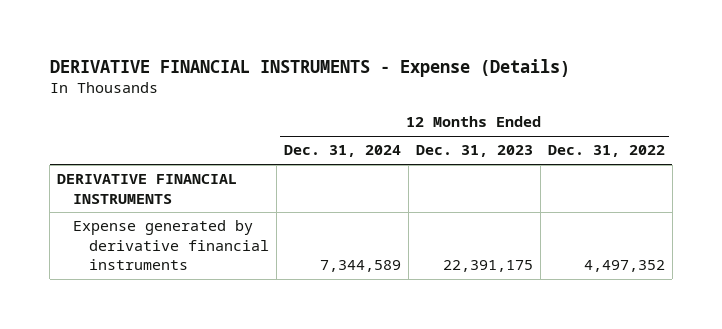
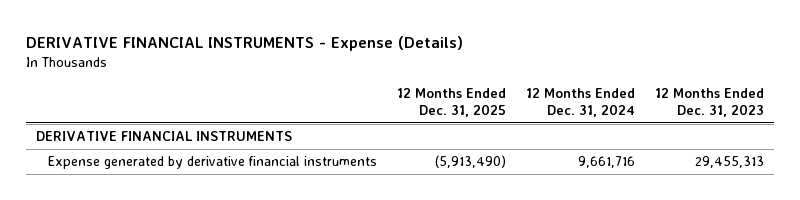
[547,145,665,158] Dec. 31, 2022 -> none
none -> [397,88,507,117] 12 Months Ended Dec. 31, 2025
[319,260,401,273] 7,344,589 -> [578,156,636,169] 9,661,716
[442,260,533,273] 22,391,175 -> [694,156,764,169] 29,455,313

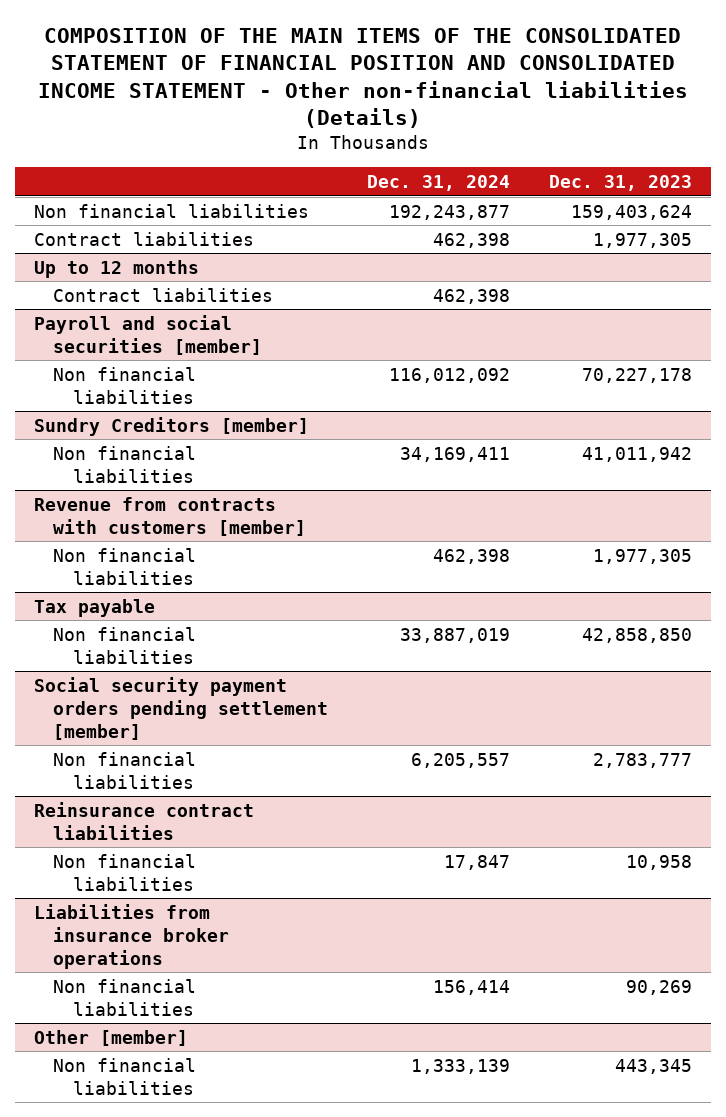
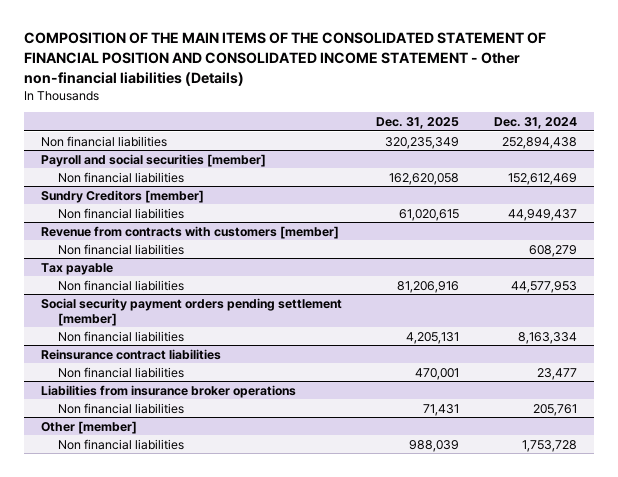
[548,174,692,191] Dec. 31, 2023 -> none
none -> [376,117,460,130] Dec. 31, 2025
[34,231,255,246] Contract liabilities -> none
[34,259,200,278] Up to 12 months -> none
[53,287,274,302] Contract liabilities -> none
[388,204,510,220] 192,243,877 -> [502,136,578,149] 252,894,438
[388,367,510,383] 116,012,092 -> [508,172,578,185] 152,612,469
[399,446,510,462] 34,169,411 -> [508,208,578,221] 44,949,437
[432,548,510,564] 462,398 -> [529,244,578,257] 608,279
[399,627,510,643] 33,887,019 -> [511,280,578,293] 44,577,953
[410,752,510,768] 6,205,557 -> [518,331,578,344] 8,163,334
[443,854,510,870] 17,847 -> [537,367,578,380] 23,477
[432,979,510,995] 156,414 -> [533,403,578,416] 205,761
[410,1058,510,1074] 1,333,139 -> [522,439,578,452] 1,753,728

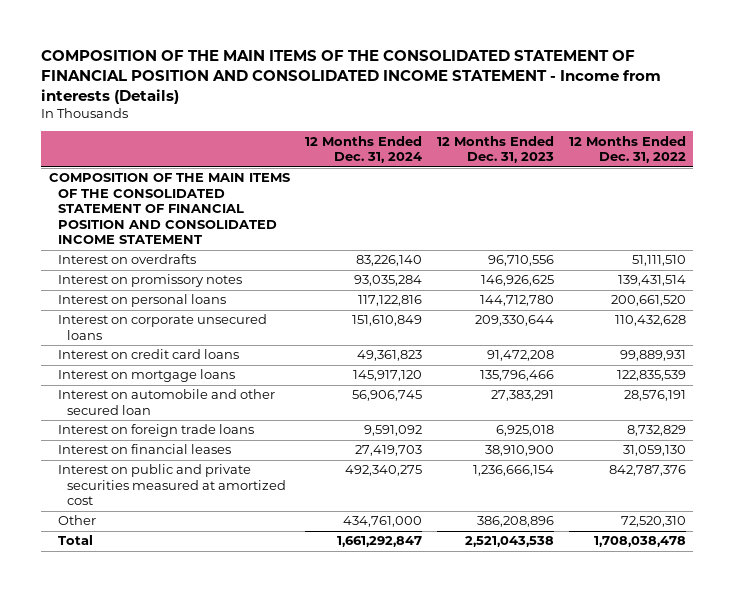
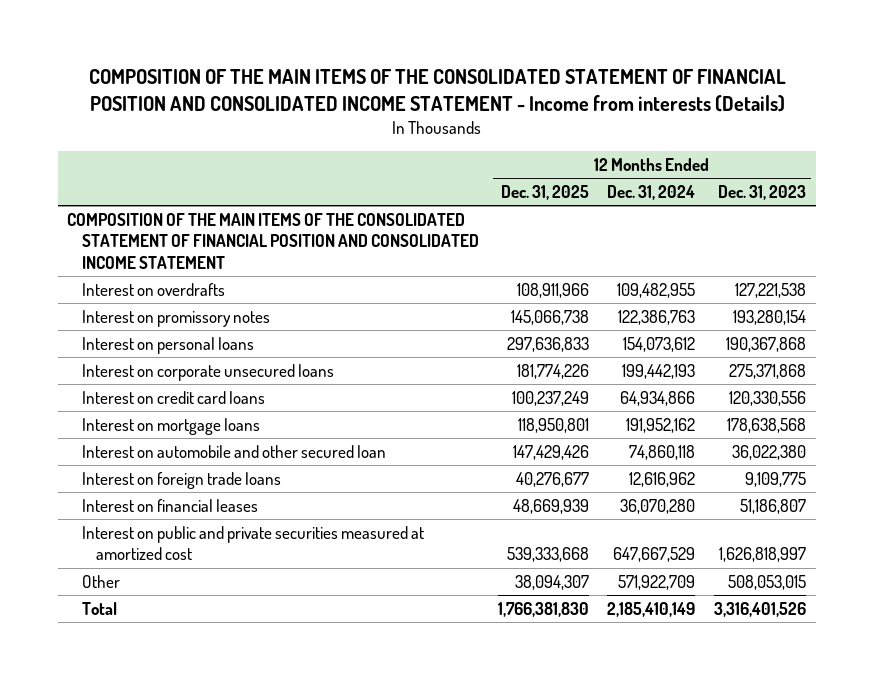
[568,135,686,164] 12 Months Ended Dec. 31, 2022 -> none
none -> [500,184,589,200] Dec. 31, 2025
[355,255,422,267] 83,226,140 -> [617,282,696,298] 109,482,955
[487,255,554,267] 96,710,556 -> [735,282,807,298] 127,221,538
[353,275,422,287] 93,035,284 -> [618,309,696,325] 122,386,763
[480,275,554,287] 146,926,625 -> [733,309,807,325] 193,280,154
[357,295,422,307] 117,122,816 -> [623,336,696,352] 154,073,612
[479,295,554,307] 144,712,780 -> [726,336,807,352] 190,367,868
[351,315,422,327] 151,610,849 -> [622,363,696,379] 199,442,193
[474,315,554,327] 209,330,644 -> [729,363,807,379] 275,371,868
[356,350,422,362] 49,361,823 -> [620,390,696,406] 64,934,866
[486,350,554,362] 91,472,208 -> [729,390,807,406] 120,330,556
[352,370,422,382] 145,917,120 -> [626,417,696,433] 191,952,162
[479,370,554,382] 135,796,466 -> [727,417,807,433] 178,638,568
[351,390,422,402] 56,906,745 -> [629,444,696,460] 74,860,118
[490,390,554,402] 27,383,291 -> [732,444,807,460] 36,022,380
[363,425,422,437] 9,591,092 -> [629,471,696,487] 12,616,962
[495,425,554,437] 6,925,018 -> [745,471,807,487] 9,109,775
[354,445,422,457] 27,419,703 -> [620,498,696,514] 36,070,280
[484,445,554,457] 38,910,900 -> [740,498,807,514] 51,186,807
[344,465,422,477] 492,340,275 -> [613,547,696,563] 647,667,529
[472,465,554,477] 1,236,666,154 -> [719,547,807,563] 1,626,818,997
[342,516,422,528] 434,761,000 -> [618,574,696,590] 571,922,709
[476,516,554,528] 386,208,896 -> [728,574,807,590] 508,053,015
[336,536,422,548] 1,661,292,847 -> [607,601,696,617] 2,185,410,149
[464,536,554,548] 2,521,043,538 -> [714,601,807,617] 3,316,401,526

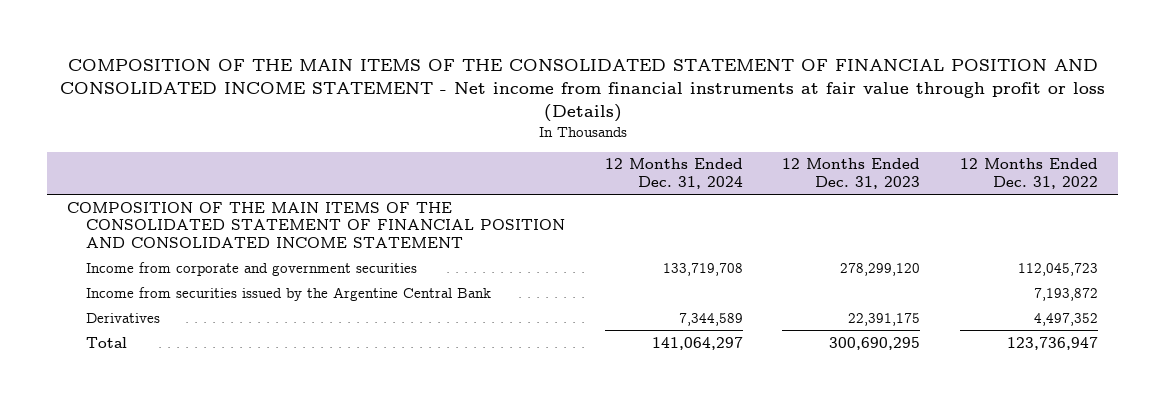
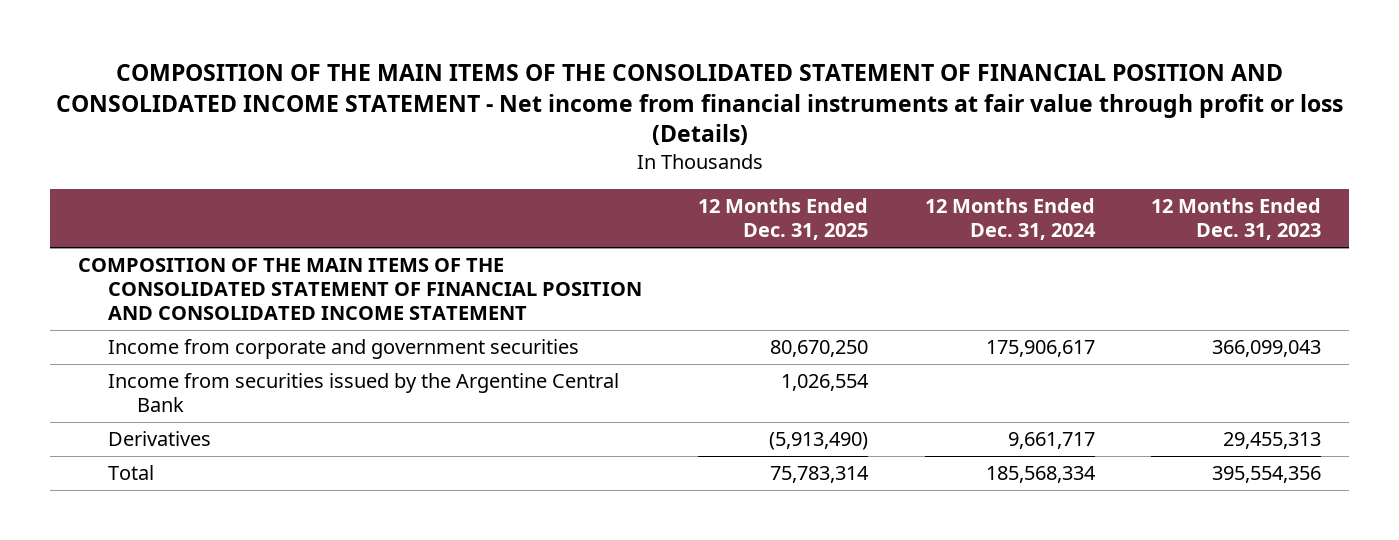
[960,158,1099,189] 12 Months Ended Dec. 31, 2022 -> none
none -> [698,198,869,241] 12 Months Ended Dec. 31, 2025
[662,262,743,276] 133,719,708 -> [985,340,1095,358] 175,906,617
[840,262,921,276] 278,299,120 -> [1212,340,1322,358] 366,099,043
[678,312,743,326] 7,344,589 -> [1007,432,1095,450] 9,661,717
[848,312,921,326] 22,391,175 -> [1223,432,1322,450] 29,455,313
[651,336,743,350] 141,064,297 -> [985,466,1096,484] 185,568,334
[829,336,921,350] 300,690,295 -> [1212,466,1322,484] 395,554,356

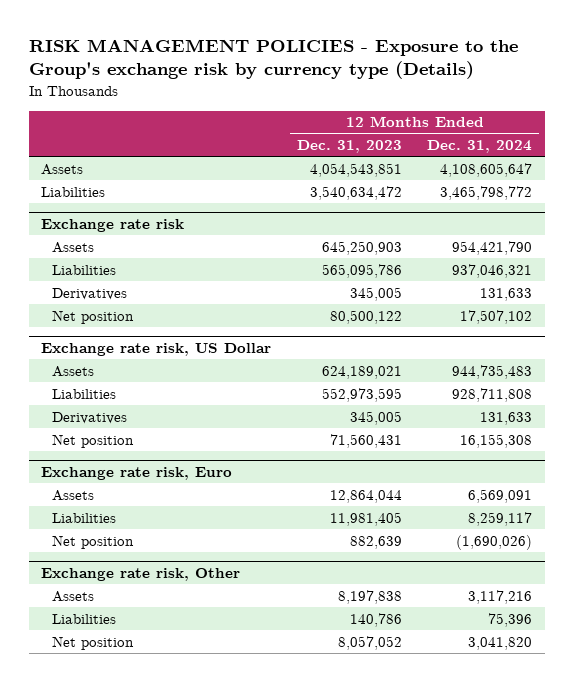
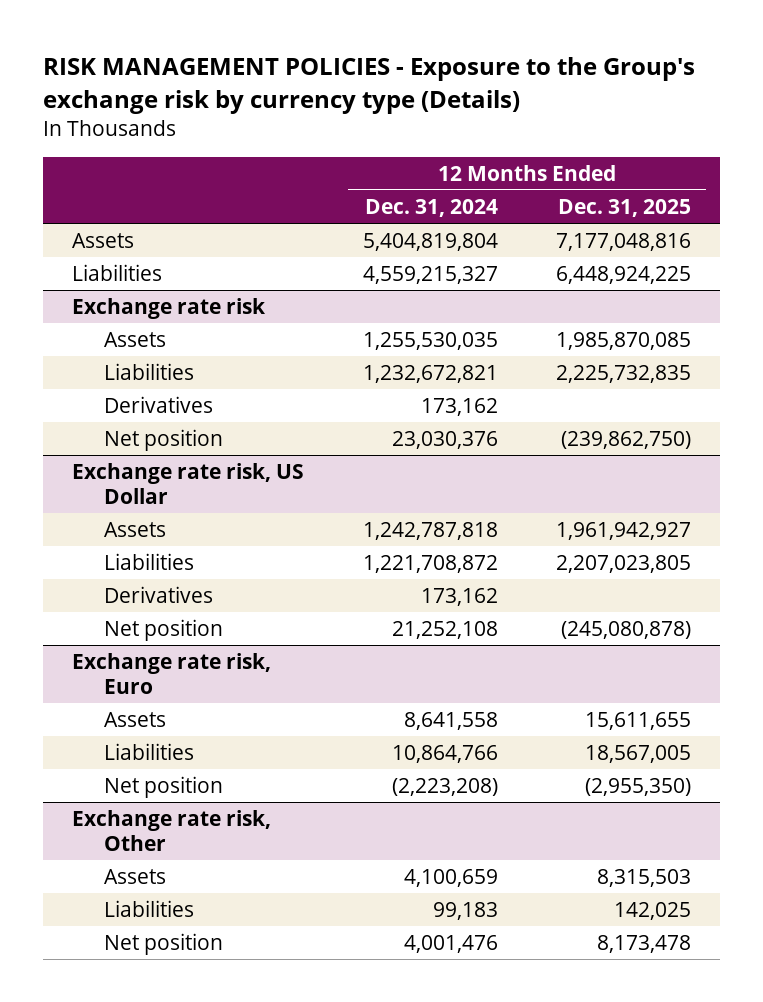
[296,139,402,153] Dec. 31, 2023 -> none
none -> [557,198,691,217] Dec. 31, 2025
[440,162,533,177] 4,108,605,647 -> [362,233,498,252] 5,404,819,804
[440,185,533,200] 3,465,798,772 -> [362,266,498,285] 4,559,215,327
[452,240,533,255] 954,421,790 -> [362,332,498,351] 1,255,530,035
[452,263,533,278] 937,046,321 -> [362,365,498,384] 1,232,672,821
[480,287,533,301] 131,633 -> [420,398,498,417] 173,162
[460,309,533,324] 17,507,102 -> [391,431,498,450] 23,030,376
[452,364,533,379] 944,735,483 -> [362,522,498,541] 1,242,787,818
[452,387,533,402] 928,711,808 -> [362,555,498,574] 1,221,708,872
[480,411,533,425] 131,633 -> [420,588,498,607] 173,162
[460,433,533,448] 16,155,308 -> [391,621,498,640] 21,252,108
[468,488,533,503] 6,569,091 -> [403,712,498,731] 8,641,558
[468,511,533,526] 8,259,117 -> [391,745,498,764] 10,864,766
[456,534,533,550] (1,690,026) -> [391,778,498,797] (2,223,208)
[468,589,533,604] 3,117,216 -> [403,869,498,888] 4,100,659
[488,612,533,627] 75,396 -> [432,902,498,921] 99,183
[468,636,533,650] 3,041,820 -> [403,935,498,954] 4,001,476

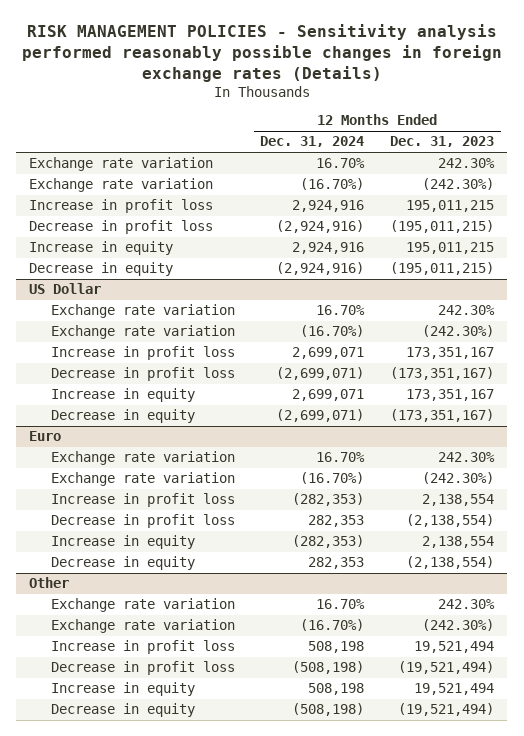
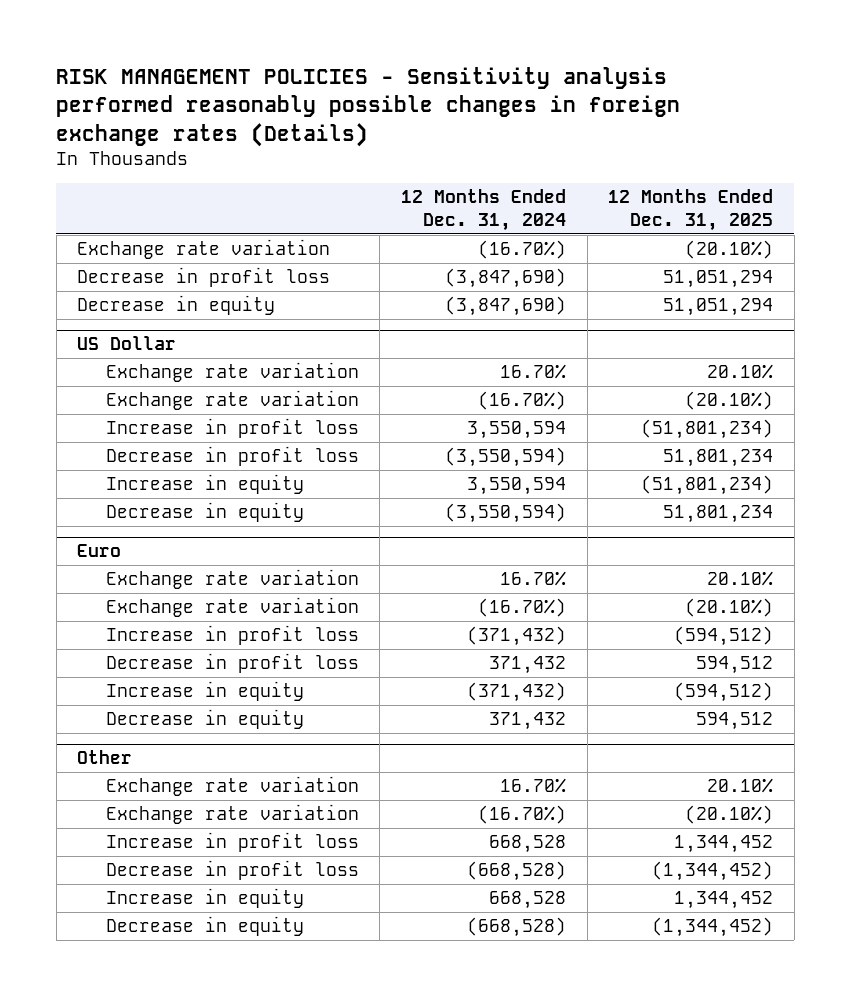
[390,136,495,148] Dec. 31, 2023 -> none
none -> [608,189,774,232] 12 Months Ended Dec. 31, 2025
[29,157,214,172] Exchange rate variation -> none
[29,199,214,214] Increase in profit loss -> none
[29,241,174,256] Increase in equity -> none
[276,220,365,234] (2,924,916) -> [444,268,566,289] (3,847,690)
[276,262,365,276] (2,924,916) -> [444,296,566,317] (3,847,690)
[292,347,365,360] 2,699,071 -> [466,421,566,440] 3,550,594
[276,367,365,381] (2,699,071) -> [444,447,566,468] (3,550,594)
[292,389,365,402] 2,699,071 -> [466,477,566,496] 3,550,594
[276,409,365,423] (2,699,071) -> [444,503,566,524] (3,550,594)
[292,493,365,507] (282,353) -> [466,626,566,647] (371,432)
[308,515,365,528] 282,353 -> [488,656,566,675] 371,432
[292,535,365,549] (282,353) -> [466,682,566,703] (371,432)
[308,557,365,570] 282,353 -> [488,712,566,731] 371,432
[308,641,365,654] 508,198 -> [488,835,566,854] 668,528
[292,661,365,675] (508,198) -> [466,861,566,882] (668,528)
[308,683,365,696] 508,198 -> [488,891,566,910] 668,528
[292,703,365,717] (508,198) -> [466,917,566,938] (668,528)

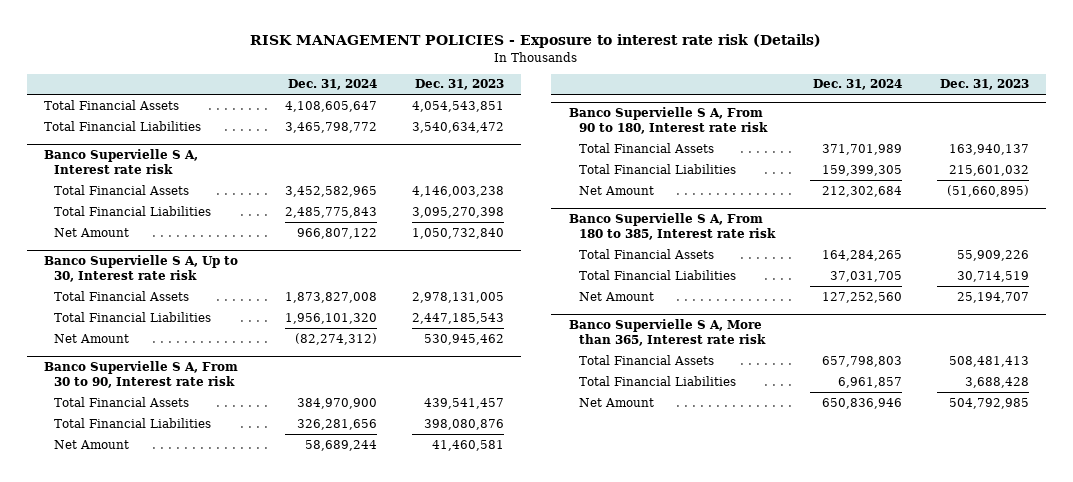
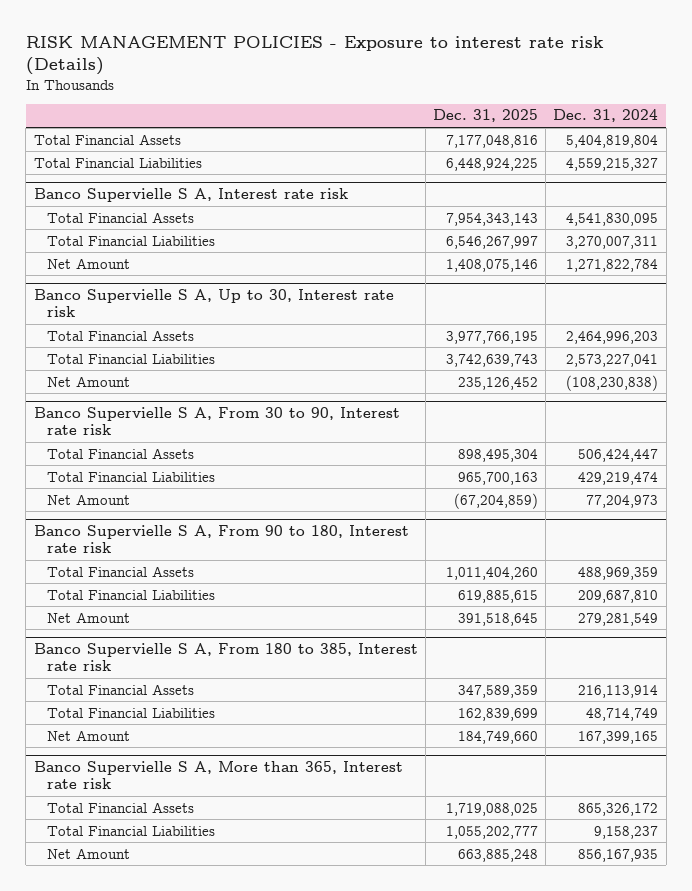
[415,79,505,91] Dec. 31, 2023 -> none
none -> [432,109,538,123] Dec. 31, 2025
[285,100,378,112] 4,108,605,647 -> [566,134,659,148] 5,404,819,804
[285,121,378,133] 3,465,798,772 -> [566,157,659,171] 4,559,215,327
[285,185,378,197] 3,452,582,965 -> [566,212,659,226] 4,541,830,095
[285,206,378,218] 2,485,775,843 -> [566,235,659,249] 3,270,007,311
[297,227,378,239] 966,807,122 -> [566,258,659,272] 1,271,822,784
[285,291,378,303] 1,873,827,008 -> [566,330,659,344] 2,464,996,203
[285,312,378,324] 1,956,101,320 -> [566,353,659,367] 2,573,227,041
[295,332,378,345] (82,274,312) -> [566,374,659,391] (108,230,838)
[297,397,378,409] 384,970,900 -> [578,448,659,462] 506,424,447
[297,418,378,430] 326,281,656 -> [578,471,659,485] 429,219,474
[305,439,378,451] 58,689,244 -> [586,494,659,508] 77,204,973
[821,143,902,155] 371,701,989 -> [578,566,659,580] 488,969,359
[821,164,902,176] 159,399,305 -> [578,589,659,603] 209,687,810
[821,185,902,197] 212,302,684 -> [578,612,659,626] 279,281,549
[821,249,902,261] 164,284,265 -> [578,684,659,698] 216,113,914
[829,270,902,282] 37,031,705 -> [586,707,659,721] 48,714,749
[821,291,902,303] 127,252,560 -> [578,730,659,744] 167,399,165
[821,355,902,367] 657,798,803 -> [578,802,659,816] 865,326,172
[837,376,902,388] 6,961,857 -> [594,825,659,839] 9,158,237
[821,397,902,409] 650,836,946 -> [578,848,659,862] 856,167,935

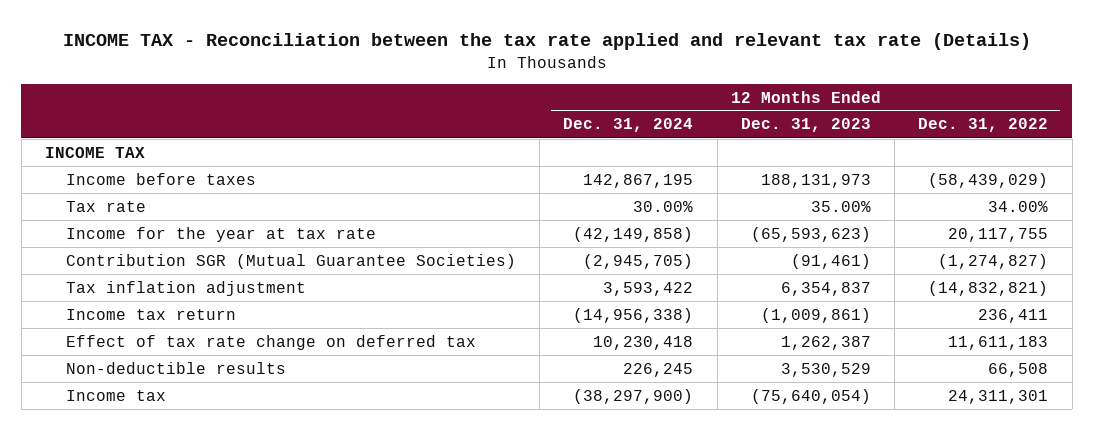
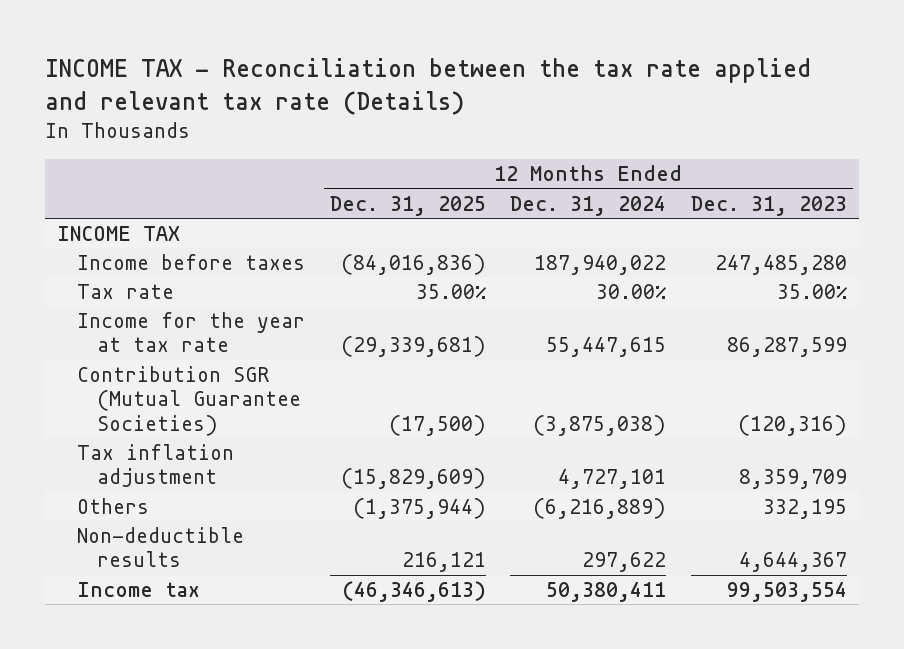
[918,118,1049,133] Dec. 31, 2022 -> none
none -> [329,195,486,216] Dec. 31, 2025
[583,173,694,188] 142,867,195 -> [534,254,667,275] 187,940,022
[760,173,871,188] 188,131,973 -> [714,254,847,275] 247,485,280
[65,308,236,320] Income tax return -> none
[65,334,476,350] Effect of tax rate change on deferred tax -> none
[573,226,694,242] (42,149,858) -> [546,337,667,358] 55,447,615
[750,226,871,242] (65,593,623) -> [726,337,847,358] 86,287,599
[583,253,694,269] (2,945,705) -> [533,414,667,436] (3,875,038)
[790,253,871,269] (91,461) -> [737,414,847,436] (120,316)
[603,281,694,296] 3,593,422 -> [558,469,667,490] 4,727,101
[780,281,871,296] 6,354,837 -> [738,469,847,490] 8,359,709
none -> [77,497,150,514] Others
[623,362,694,377] 226,245 -> [582,552,667,573] 297,622
[780,362,871,377] 3,530,529 -> [738,552,847,573] 4,644,367
[573,388,694,404] (38,297,900) -> [546,581,667,602] 50,380,411
[750,388,871,404] (75,640,054) -> [726,581,847,602] 99,503,554

